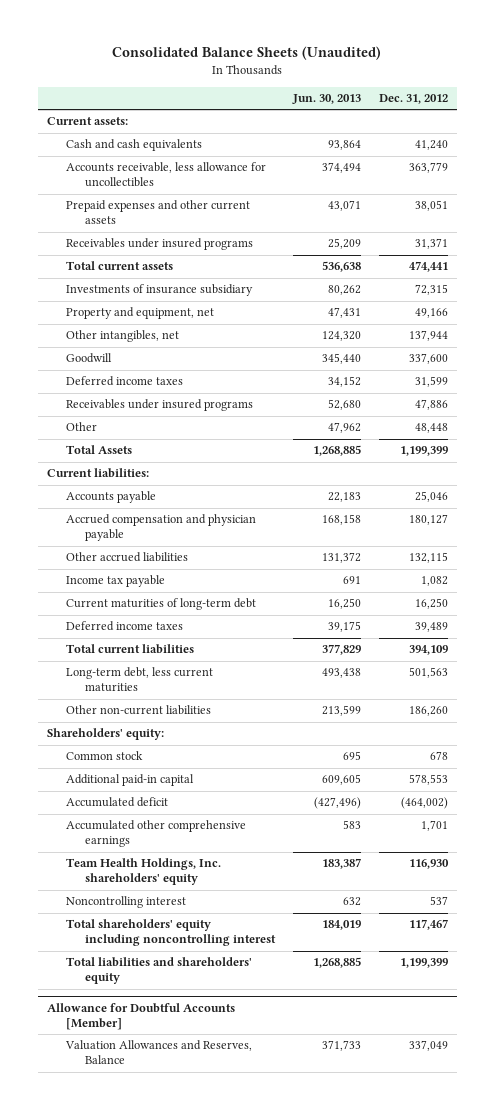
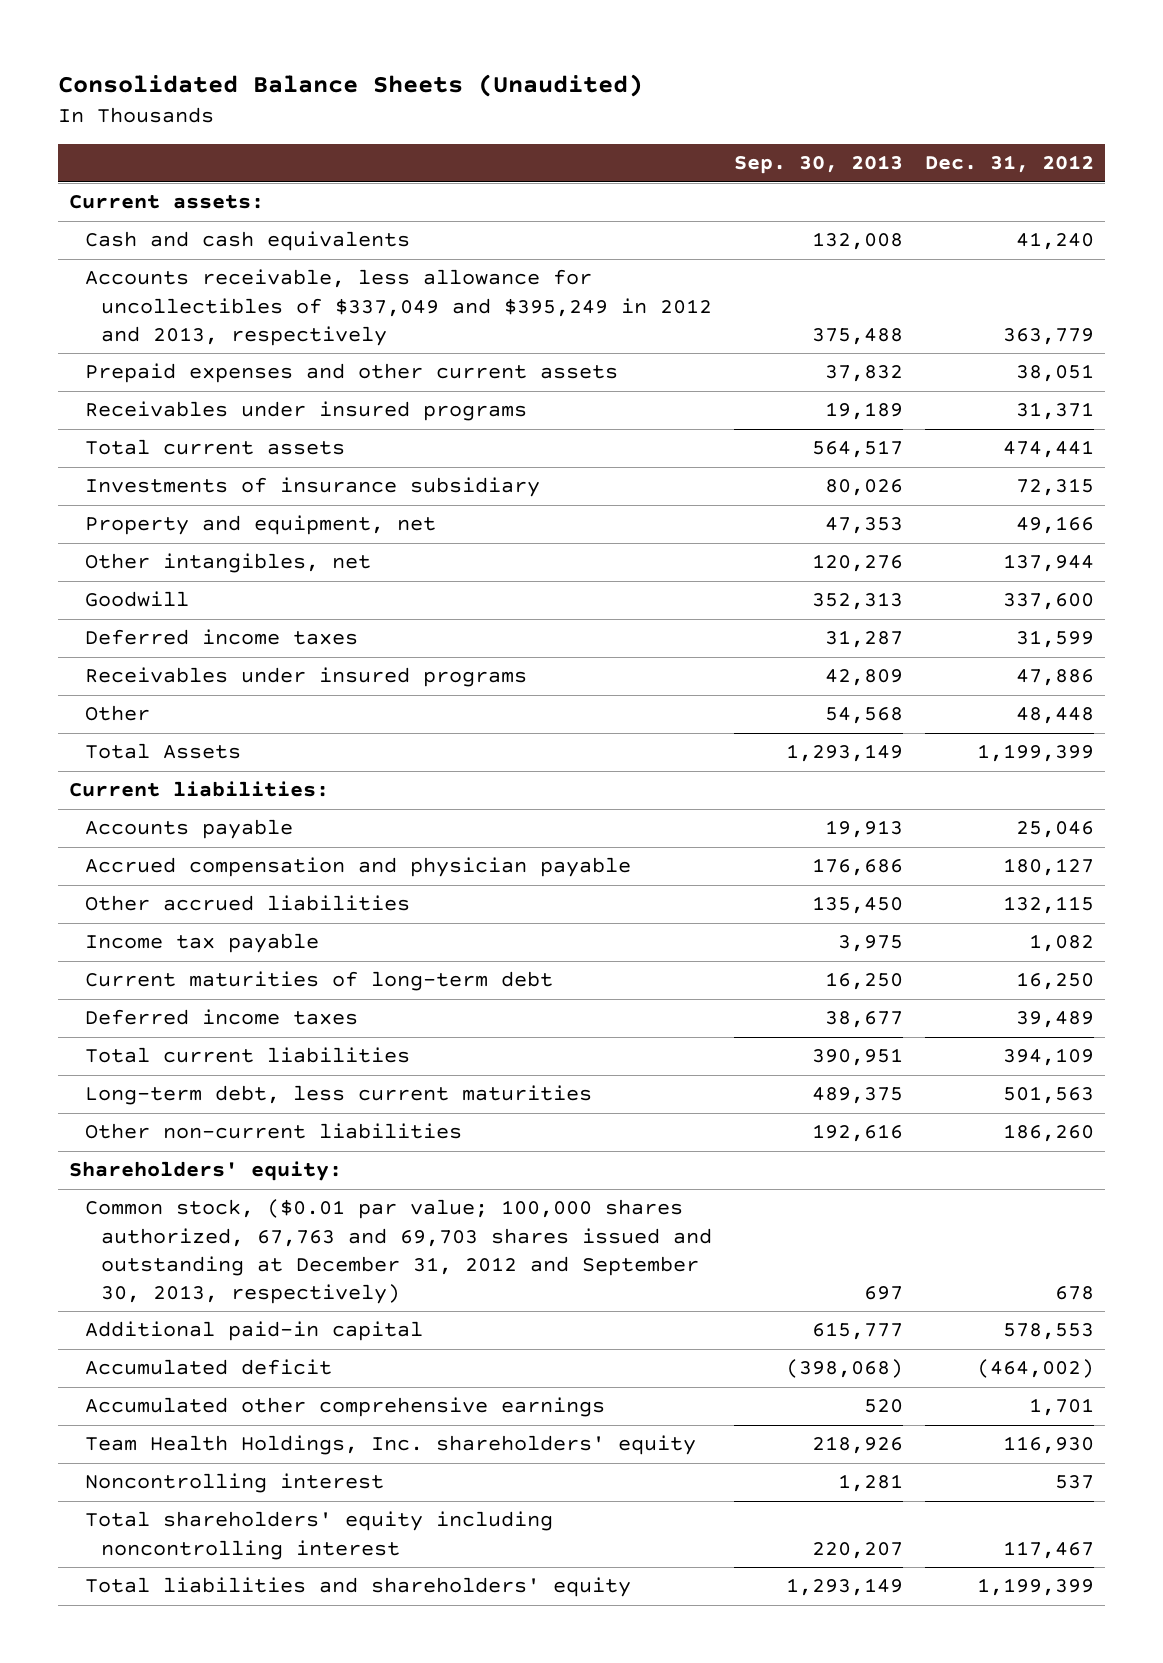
[291,93,361,104] Jun. 30, 2013 -> none
none -> [734,155,904,175] Sep. 30, 2013
[65,162,266,188] Accounts receivable, less allowance for uncollectibles -> [85,269,713,346] Accounts receivable, less allowance for uncollectibles of $337,049 and $395,249 in 2012 and 2013, respectively
[65,751,143,761] Common stock -> [85,1199,713,1304] Common stock, ($0.01 par value; 100,000 shares authorized, 67,763 and 69,703 shares issued and outstanding at December 31, 2012 and September 30, 2013, respectively)
[46,1002,235,1030] Allowance for Doubtful Accounts [Member] -> none
[64,1040,252,1065] Valuation Allowances and Reserves, Balance -> none

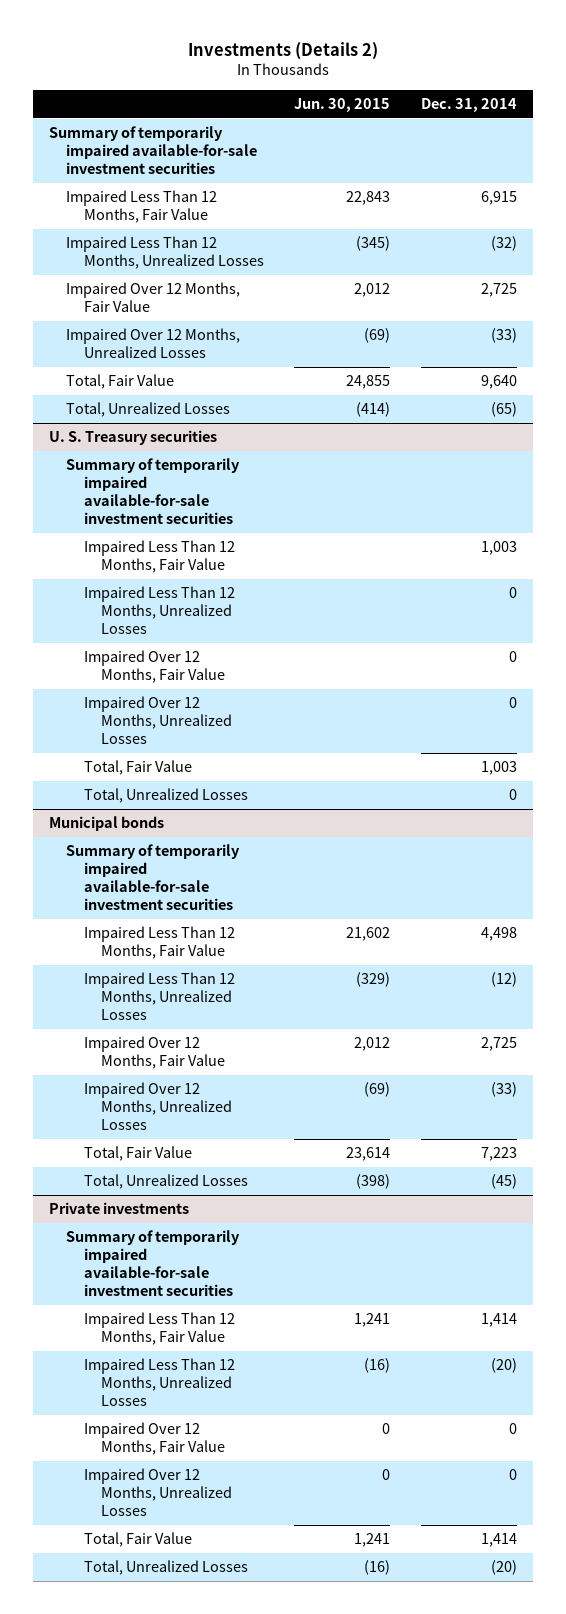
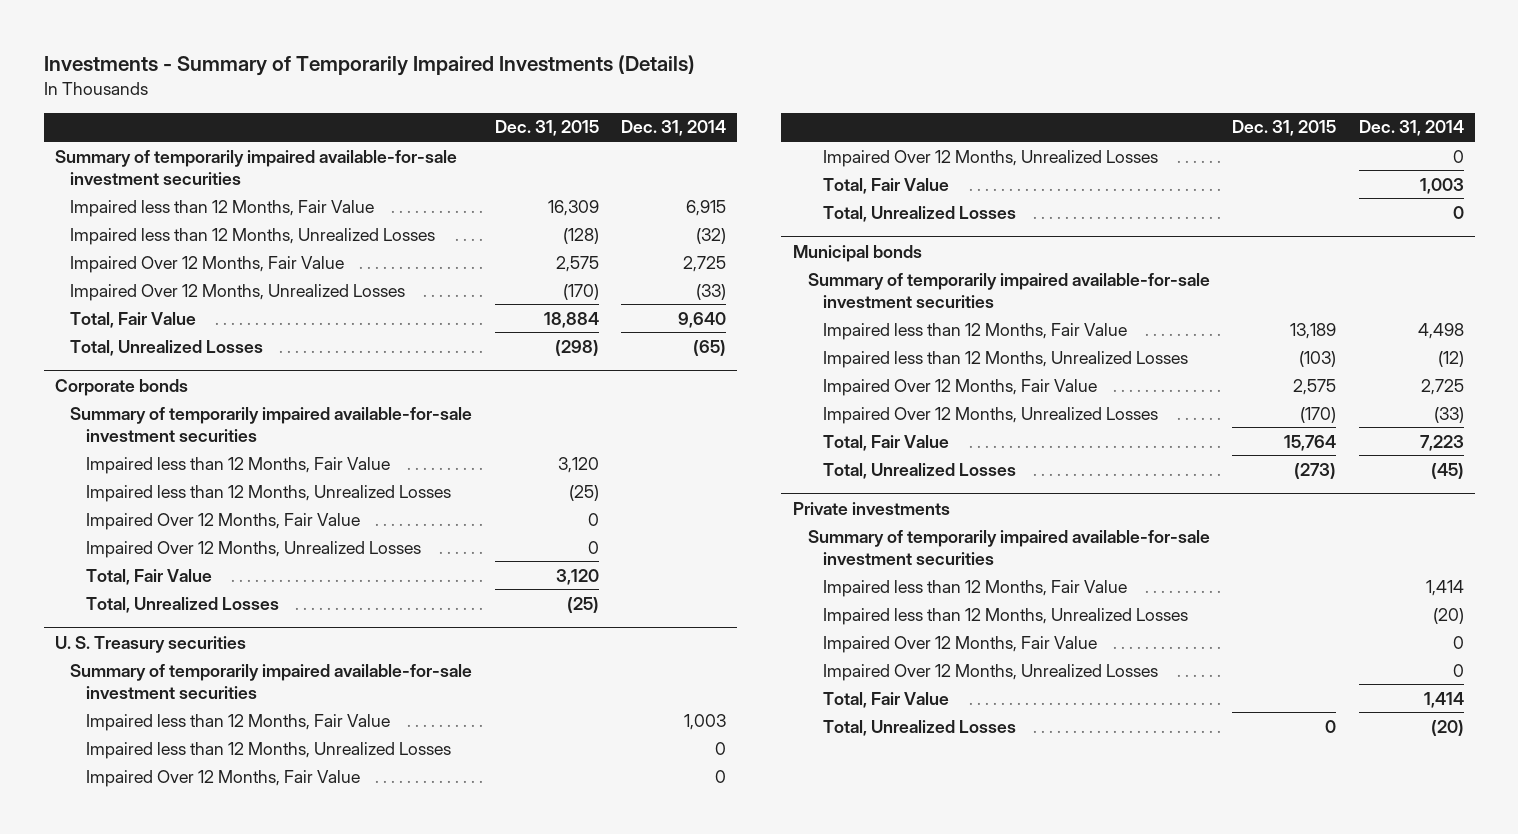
[188,41,379,60] Investments (Details 2) -> [43,55,695,77] Investments - Summary of Temporarily Impaired Investments (Details)
[294,98,391,113] Jun. 30, 2015 -> none
none -> [494,120,599,137] Dec. 31, 2015
[66,190,218,224] Impaired Less Than 12 Months, Fair Value -> [70,199,375,217] Impaired less than 12 Months, Fair Value
[66,236,264,270] Impaired Less Than 12 Months, Unrealized Losses -> [70,227,436,245] Impaired less than 12 Months, Unrealized Losses
none -> [54,378,188,396] Corporate bonds
none -> [70,406,473,442] Summary of temporarily impaired available-for-sale investment securities
none -> [85,456,390,474] Impaired less than 12 Months, Fair Value
none -> [85,484,451,502] Impaired less than 12 Months, Unrealized Losses
none -> [85,512,360,530] Impaired Over 12 Months, Fair Value
none -> [85,540,421,558] Impaired Over 12 Months, Unrealized Losses
none -> [85,568,212,585] Total, Fair Value
none -> [85,596,279,613] Total, Unrealized Losses
[83,540,235,574] Impaired Less Than 12 Months, Fair Value -> [85,713,390,731] Impaired less than 12 Months, Fair Value
[83,586,235,635] Impaired Less Than 12 Months, Unrealized Losses -> [85,741,451,759] Impaired less than 12 Months, Unrealized Losses
[83,926,235,960] Impaired Less Than 12 Months, Fair Value -> [823,322,1128,340] Impaired less than 12 Months, Fair Value
[83,972,235,1021] Impaired Less Than 12 Months, Unrealized Losses -> [823,350,1189,368] Impaired less than 12 Months, Unrealized Losses
[83,1312,235,1346] Impaired Less Than 12 Months, Fair Value -> [823,579,1128,597] Impaired less than 12 Months, Fair Value
[83,1358,235,1407] Impaired Less Than 12 Months, Unrealized Losses -> [823,607,1189,625] Impaired less than 12 Months, Unrealized Losses

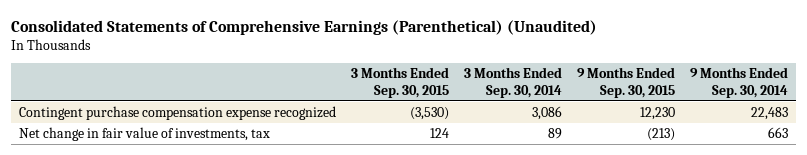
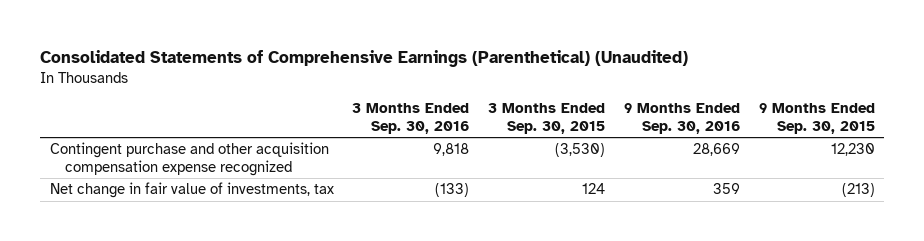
[463,66,562,98] 3 Months Ended Sep. 30, 2014 -> none
[690,66,789,98] 9 Months Ended Sep. 30, 2014 -> none
none -> [352,103,470,134] 3 Months Ended Sep. 30, 2016
none -> [623,103,740,134] 9 Months Ended Sep. 30, 2016
[18,105,336,120] Contingent purchase compensation expense recognized -> [49,142,329,176] Contingent purchase and other acquisition compensation expense recognized

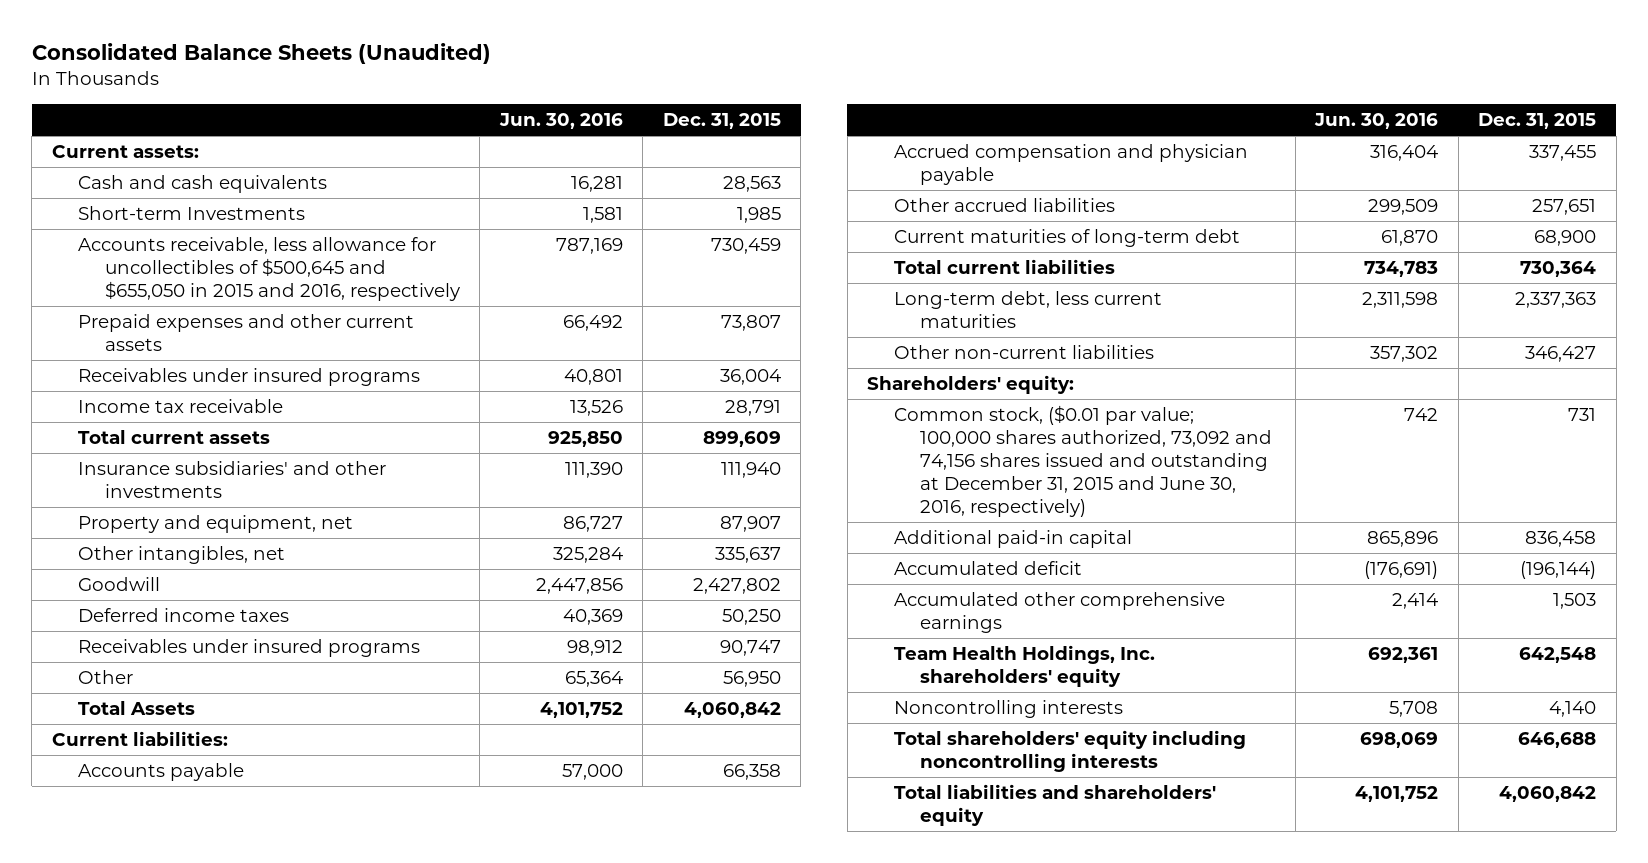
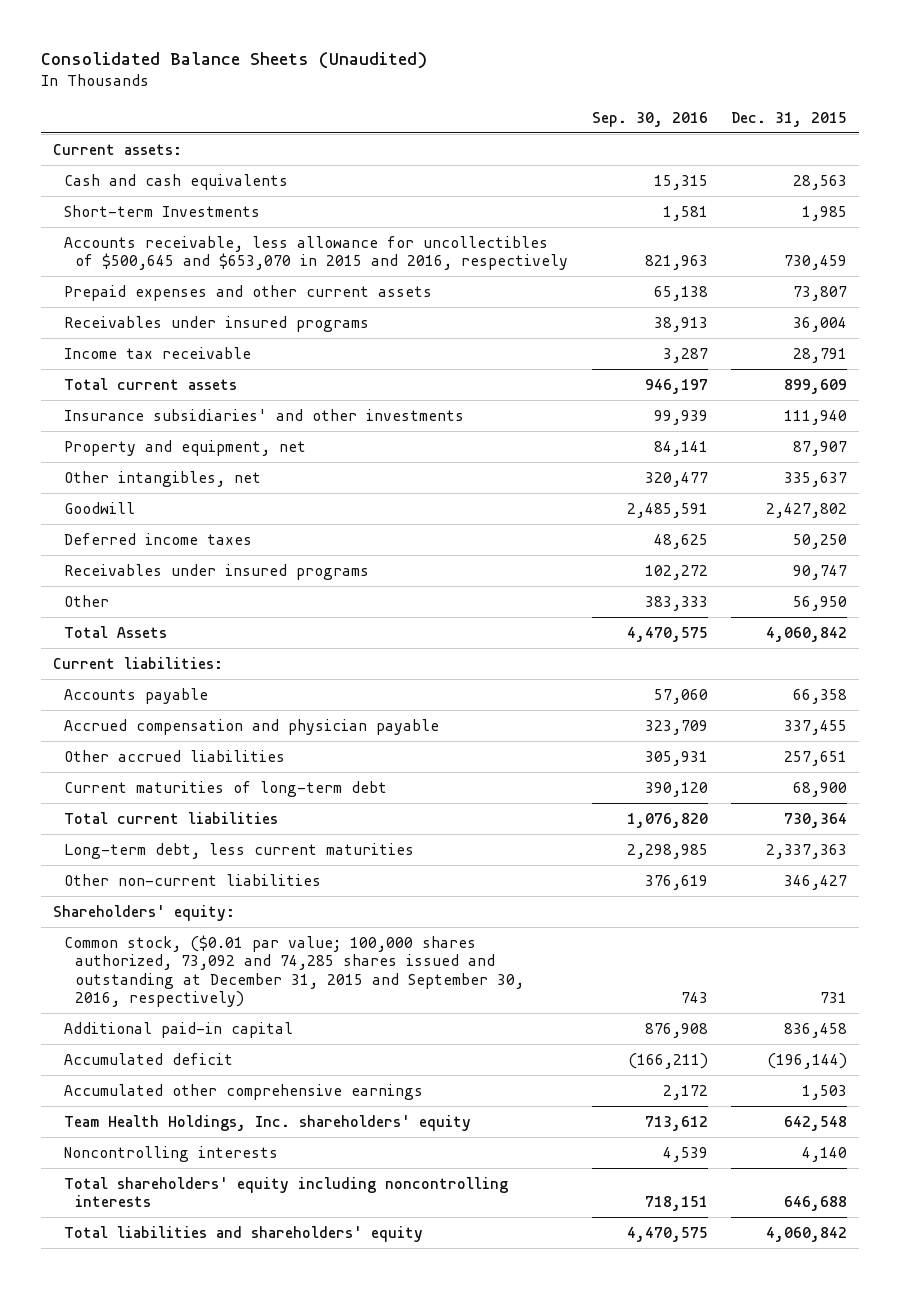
[498,112,623,129] Jun. 30, 2016 -> none
none -> [591,111,708,127] Sep. 30, 2016
[78,237,460,301] Accounts receivable, less allowance for uncollectibles of $500,645 and $655,050 in 2015 and 2016, respectively -> [63,235,569,271] Accounts receivable, less allowance for uncollectibles of $500,645 and $653,070 in 2015 and 2016, respectively
[893,405,1273,517] Common stock, ($0.01 par value; 100,000 shares authorized, 73,092 and 74,156 shares issued and outstanding at December 31, 2015 and June 30, 2016, respectively) -> [63,934,525,1008] Common stock, ($0.01 par value; 100,000 shares authorized, 73,092 and 74,285 shares issued and outstanding at December 31, 2015 and September 30, 2016, respectively)

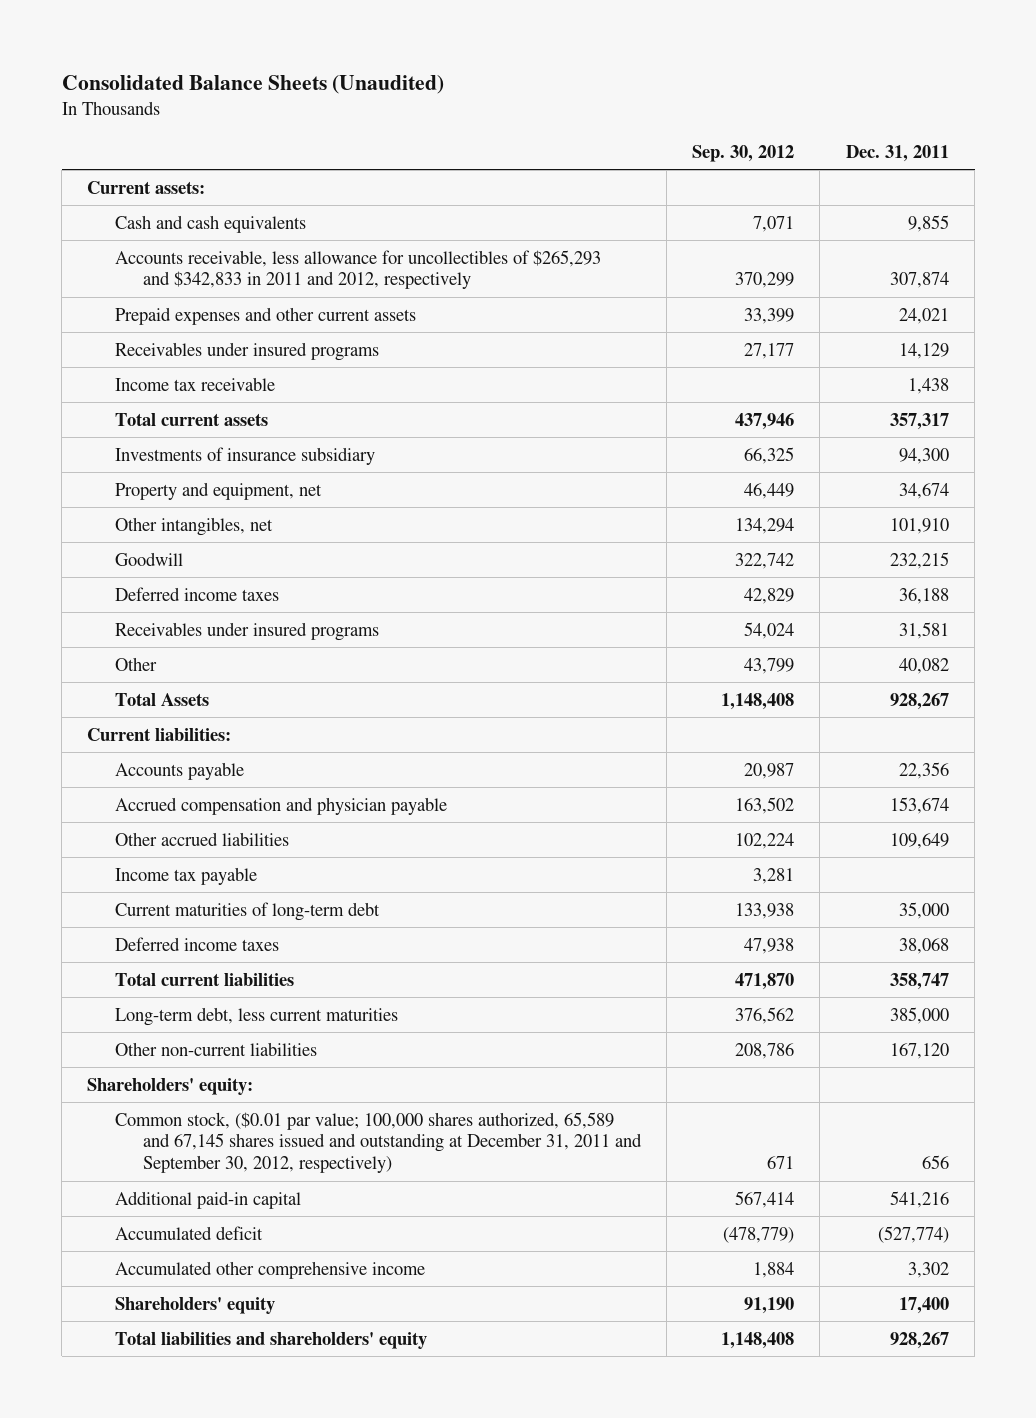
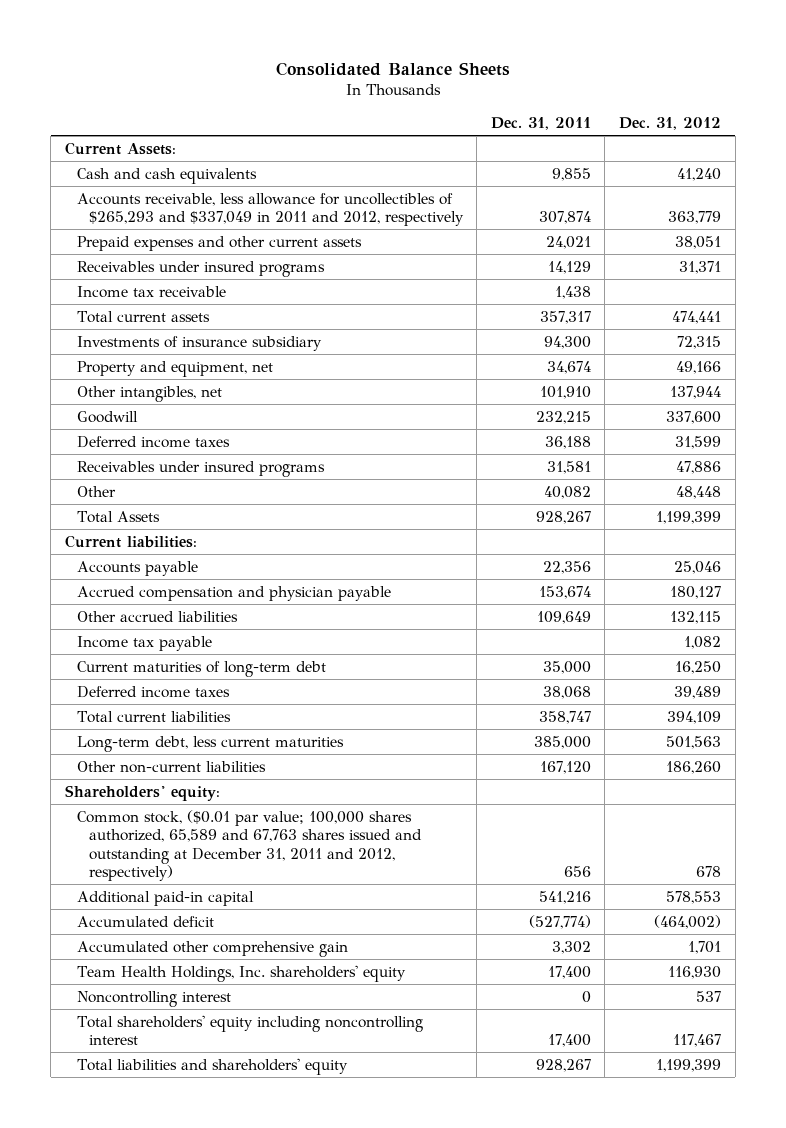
[61,75,444,95] Consolidated Balance Sheets (Unaudited) -> [275,61,510,76] Consolidated Balance Sheets
[692,144,795,162] Sep. 30, 2012 -> none
none -> [619,117,722,131] Dec. 31, 2012
[87,180,206,194] Current assets: -> [64,141,176,155] Current Assets:
[114,249,601,290] Accounts receivable, less allowance for uncollectibles of $265,293 and $342,833 in 2011 and 2012, respectively -> [76,192,464,227] Accounts receivable, less allowance for uncollectibles of $265,293 and $337,049 in 2011 and 2012, respectively
[114,1111,642,1173] Common stock, ($0.01 par value; 100,000 shares authorized, 65,589 and 67,145 shares issued and outstanding at December 31, 2011 and September 30, 2012, respectively) -> [76,809,422,882] Common stock, ($0.01 par value; 100,000 shares authorized, 65,589 and 67,763 shares issued and outstanding at December 31, 2011 and 2012, respectively)
[114,1260,425,1279] Accumulated other comprehensive income -> [76,940,348,957] Accumulated other comprehensive gain
[114,1296,275,1314] Shareholders' equity -> [76,964,406,982] Team Health Holdings, Inc. shareholders' equity
none -> [76,990,231,1007] Noncontrolling interest
none -> [76,1014,423,1046] Total shareholders' equity including noncontrolling interest

